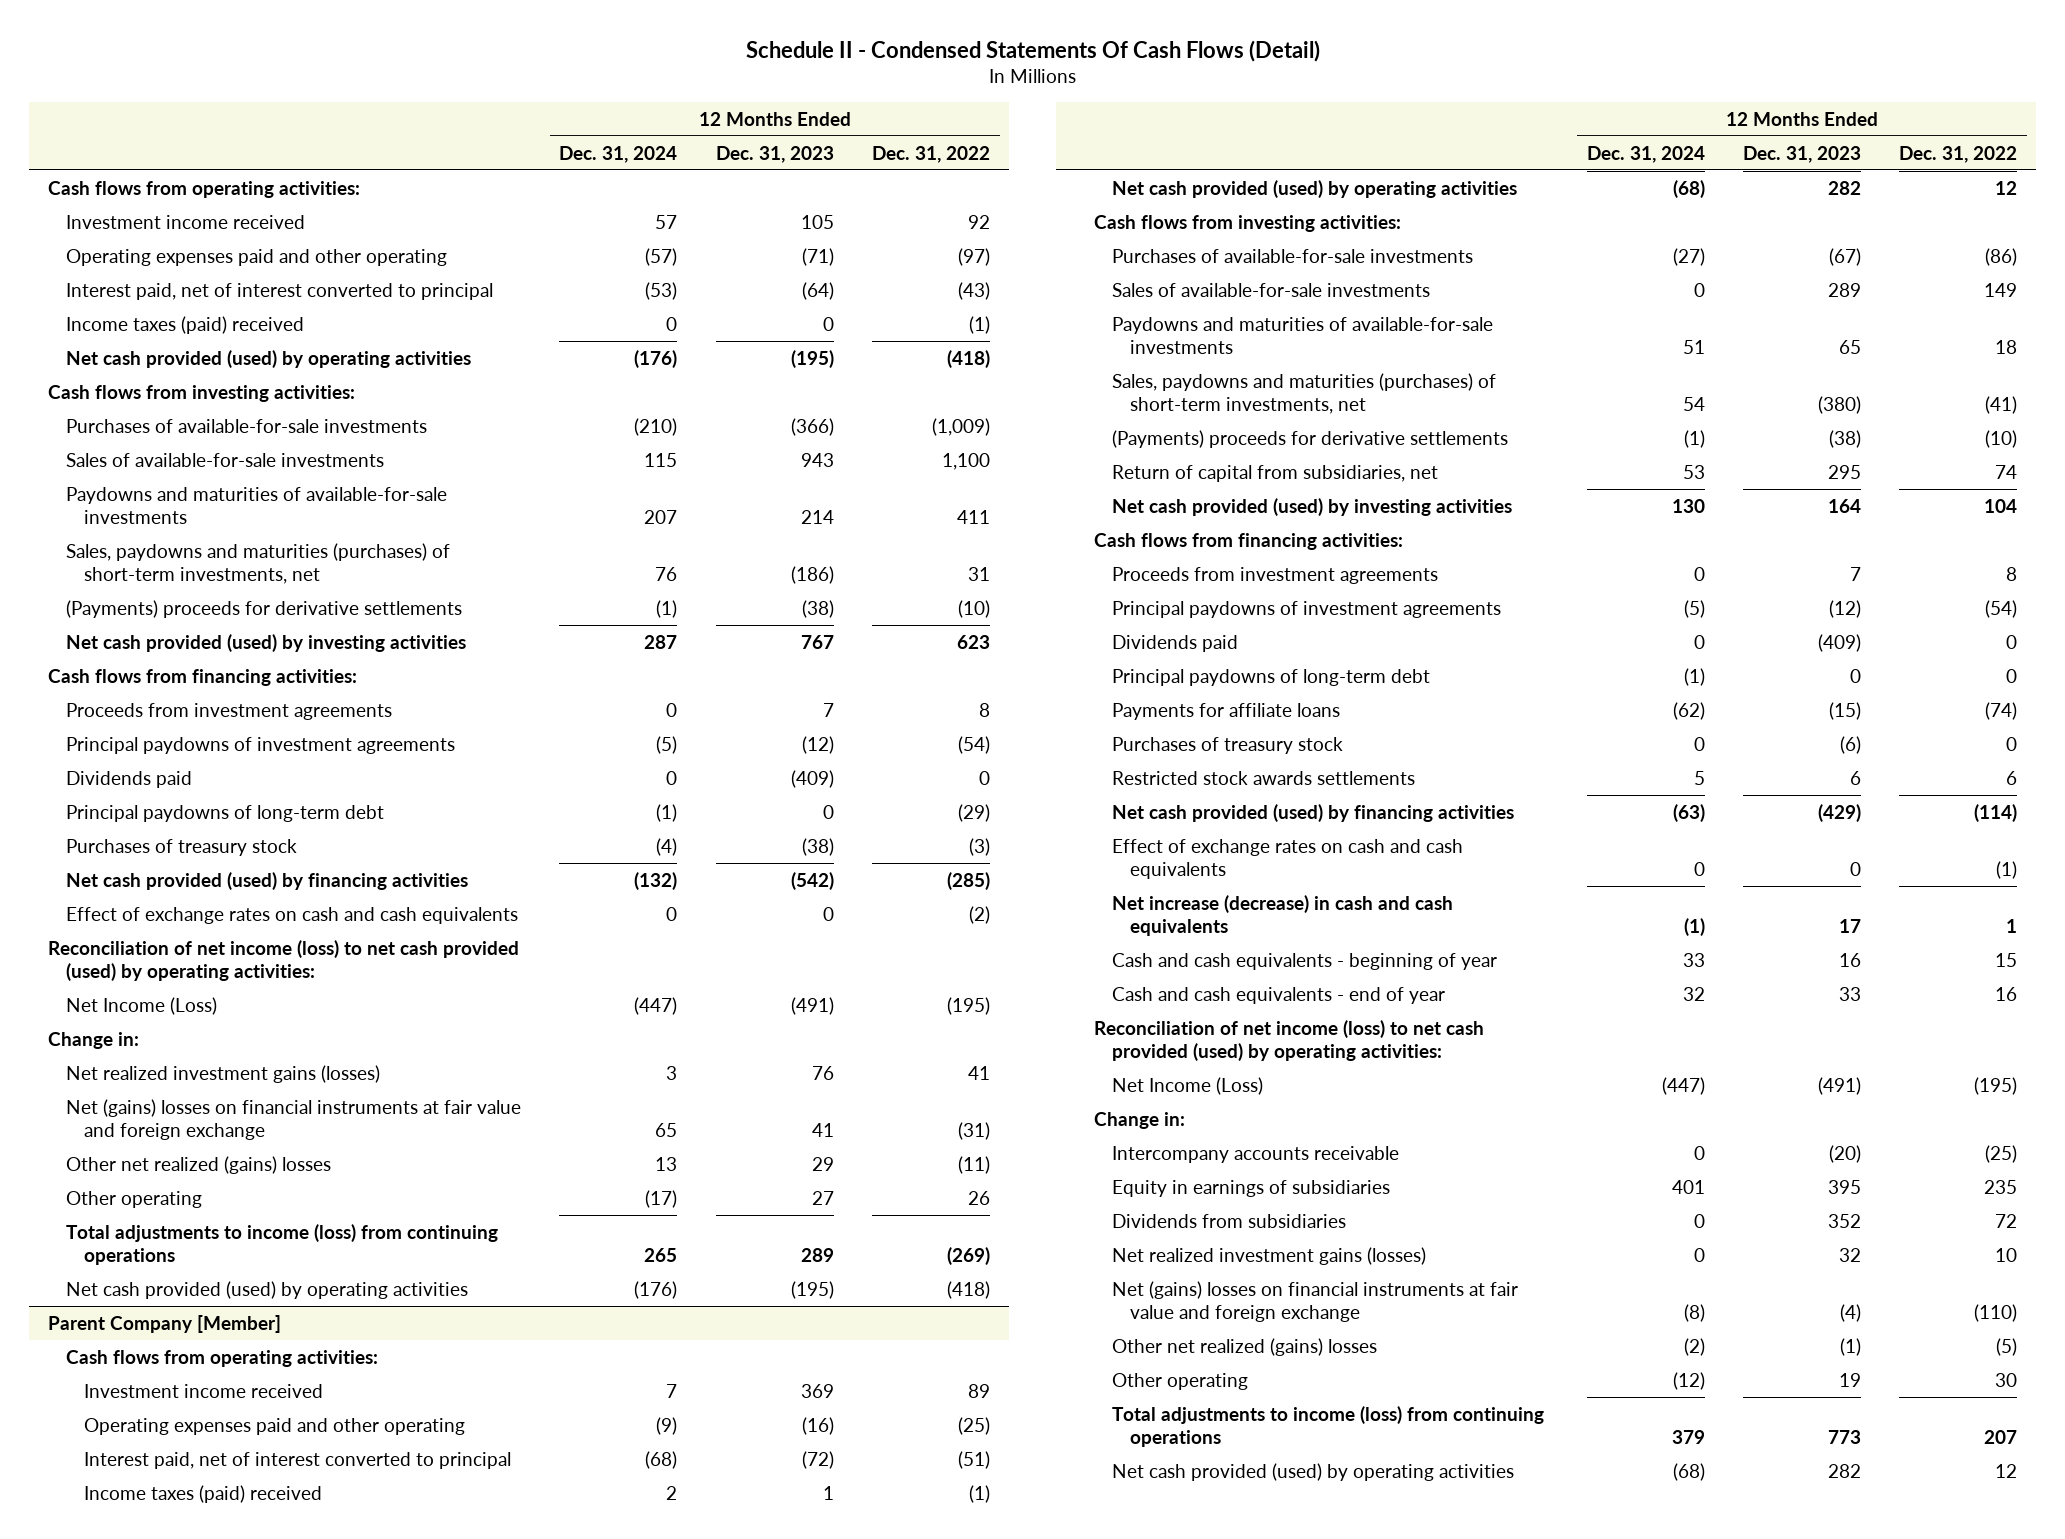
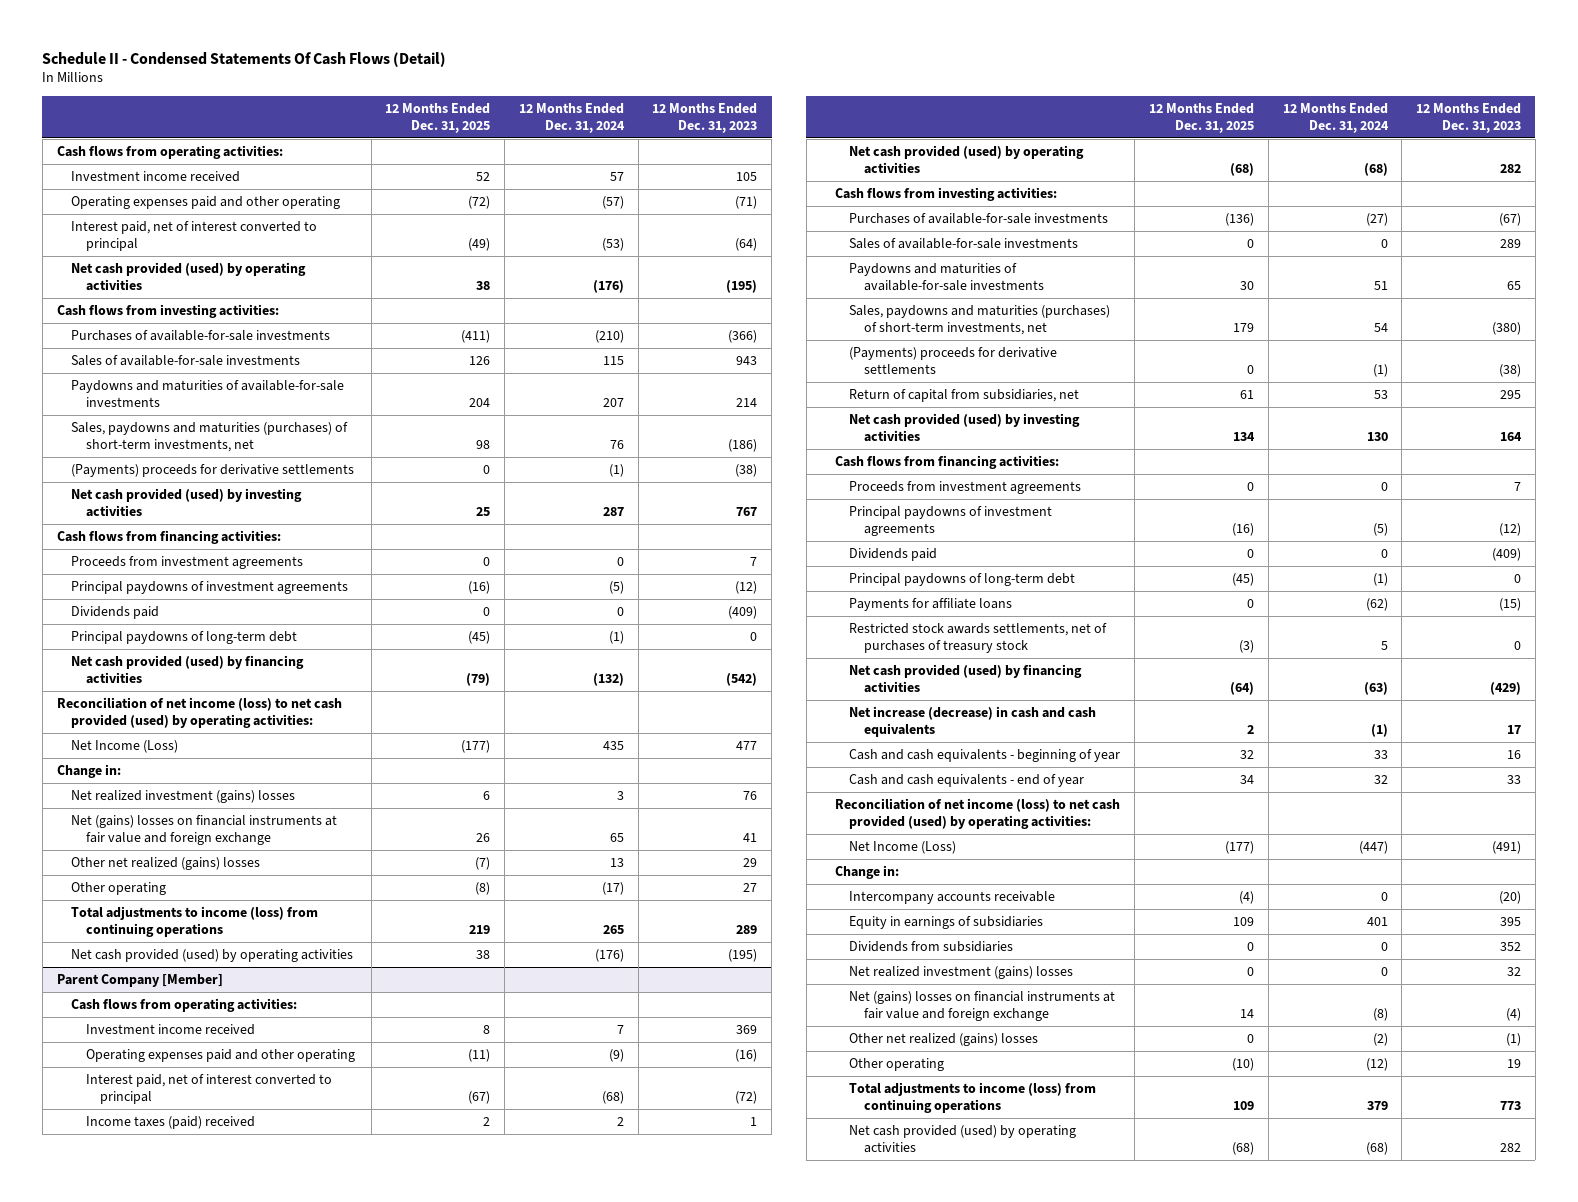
[871,145,990,163] Dec. 31, 2022 -> none
none -> [385,103,491,133] 12 Months Ended Dec. 31, 2025
[66,315,305,334] Income taxes (paid) received -> none
[66,838,298,856] Purchases of treasury stock -> none
[66,906,519,924] Effect of exchange rates on cash and cash equivalents -> none
[634,996,678,1015] (447) -> [602,741,624,751] 435
[790,996,834,1015] (491) -> [736,741,758,751] 477
[66,1064,381,1083] Net realized investment gains (losses) -> [71,790,296,804] Net realized investment (gains) losses
[1111,736,1343,754] Purchases of treasury stock -> none
[1111,770,1415,785] Restricted stock awards settlements -> [849,623,1108,653] Restricted stock awards settlements, net of purchases of treasury stock
[1850,770,1862,785] 6 -> [1514,640,1522,650] 0
[1111,838,1463,880] Effect of exchange rates on cash and cash equivalents -> none
[1111,1246,1426,1265] Net realized investment gains (losses) -> [849,966,1074,980] Net realized investment (gains) losses

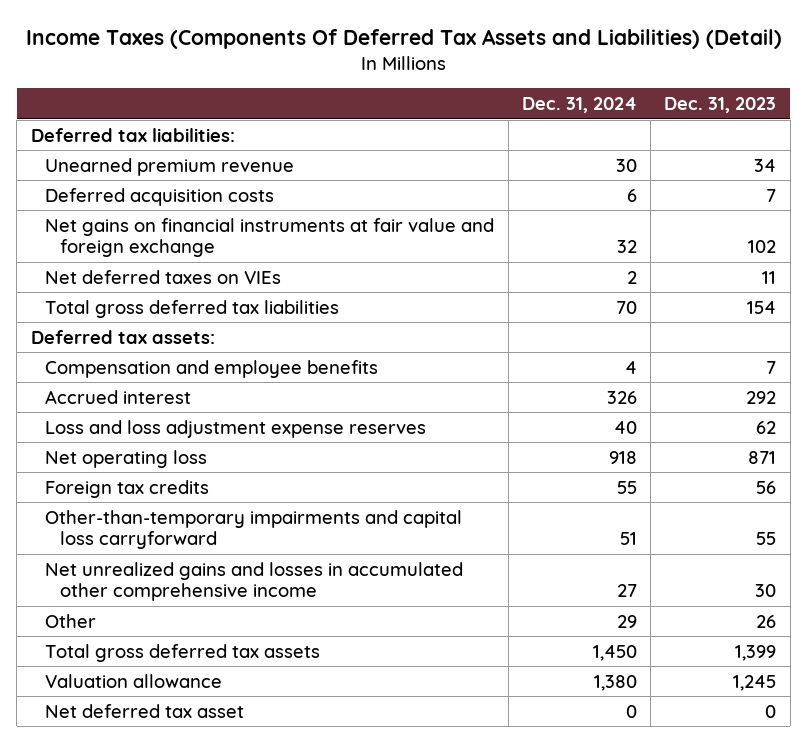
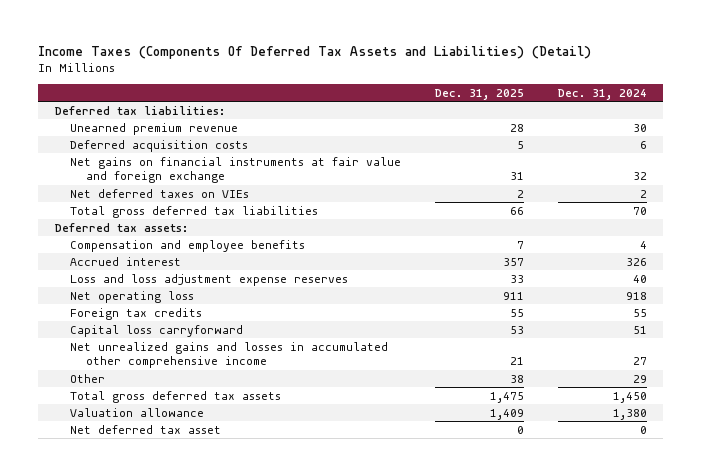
[664,96,777,113] Dec. 31, 2023 -> none
none -> [435,88,525,100] Dec. 31, 2025
[45,509,463,550] Other-than-temporary impairments and capital loss carryforward -> none
none -> [70,324,244,337] Capital loss carryforward

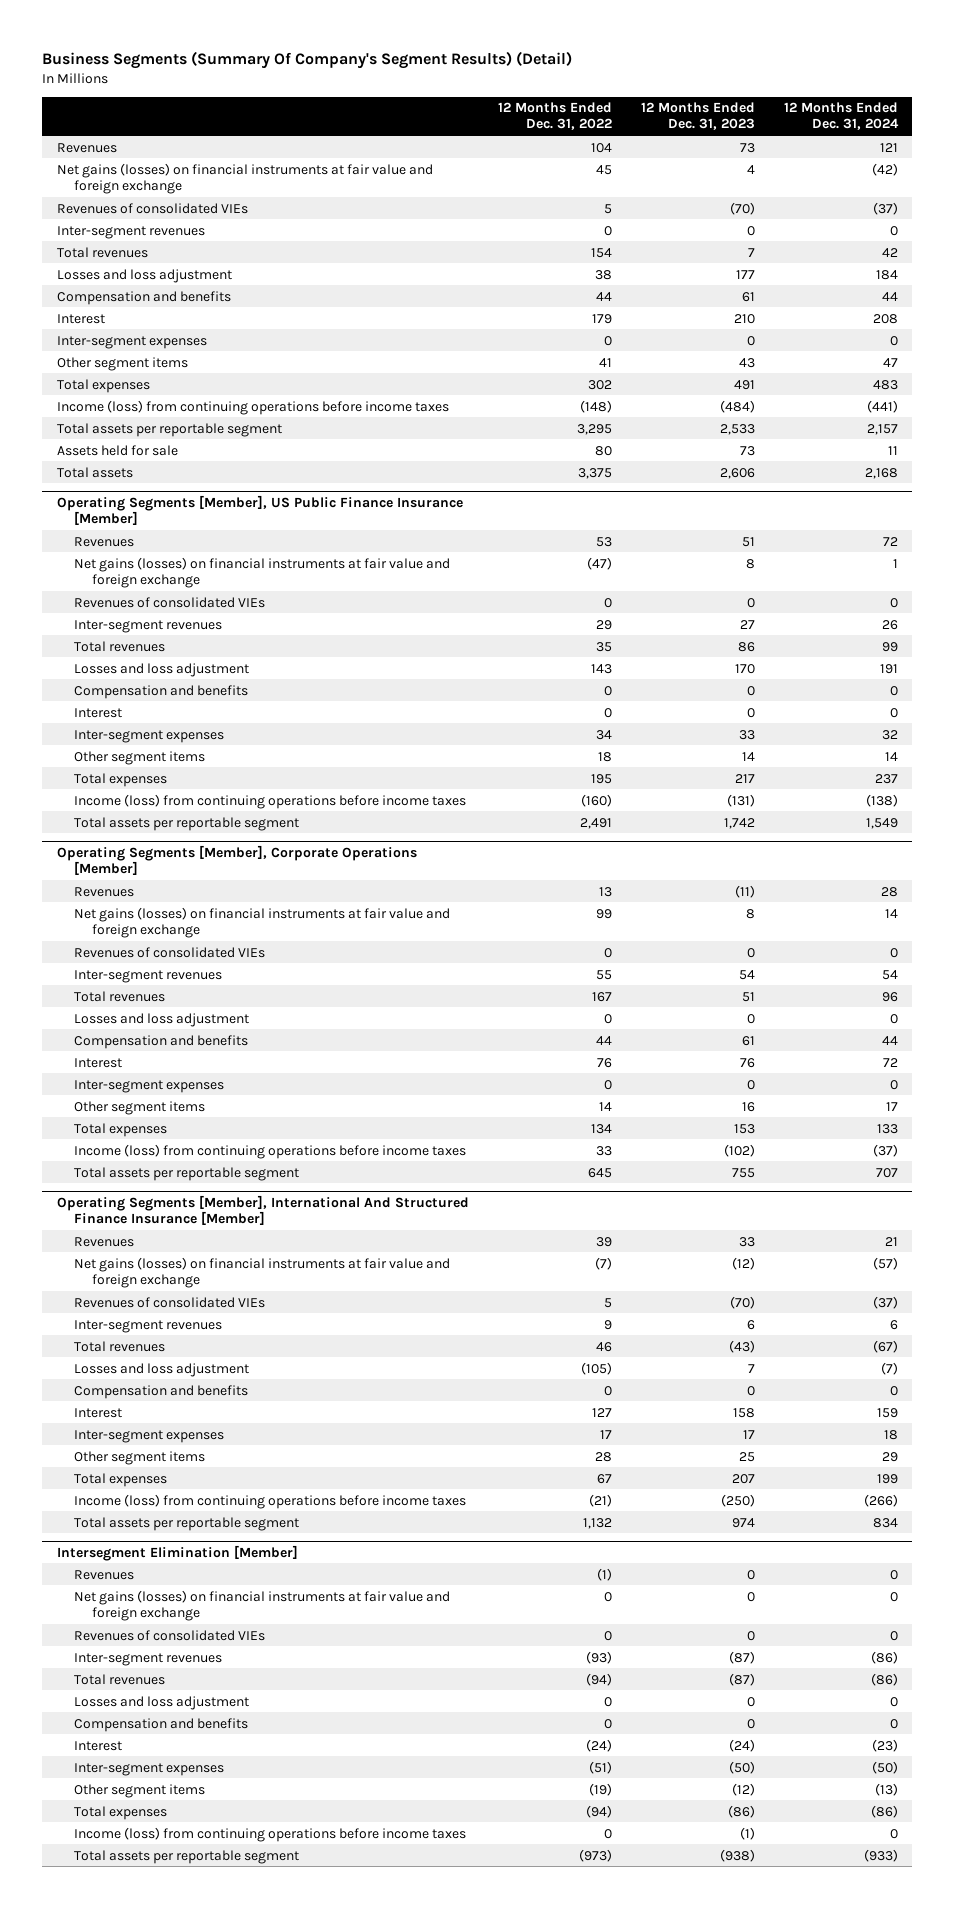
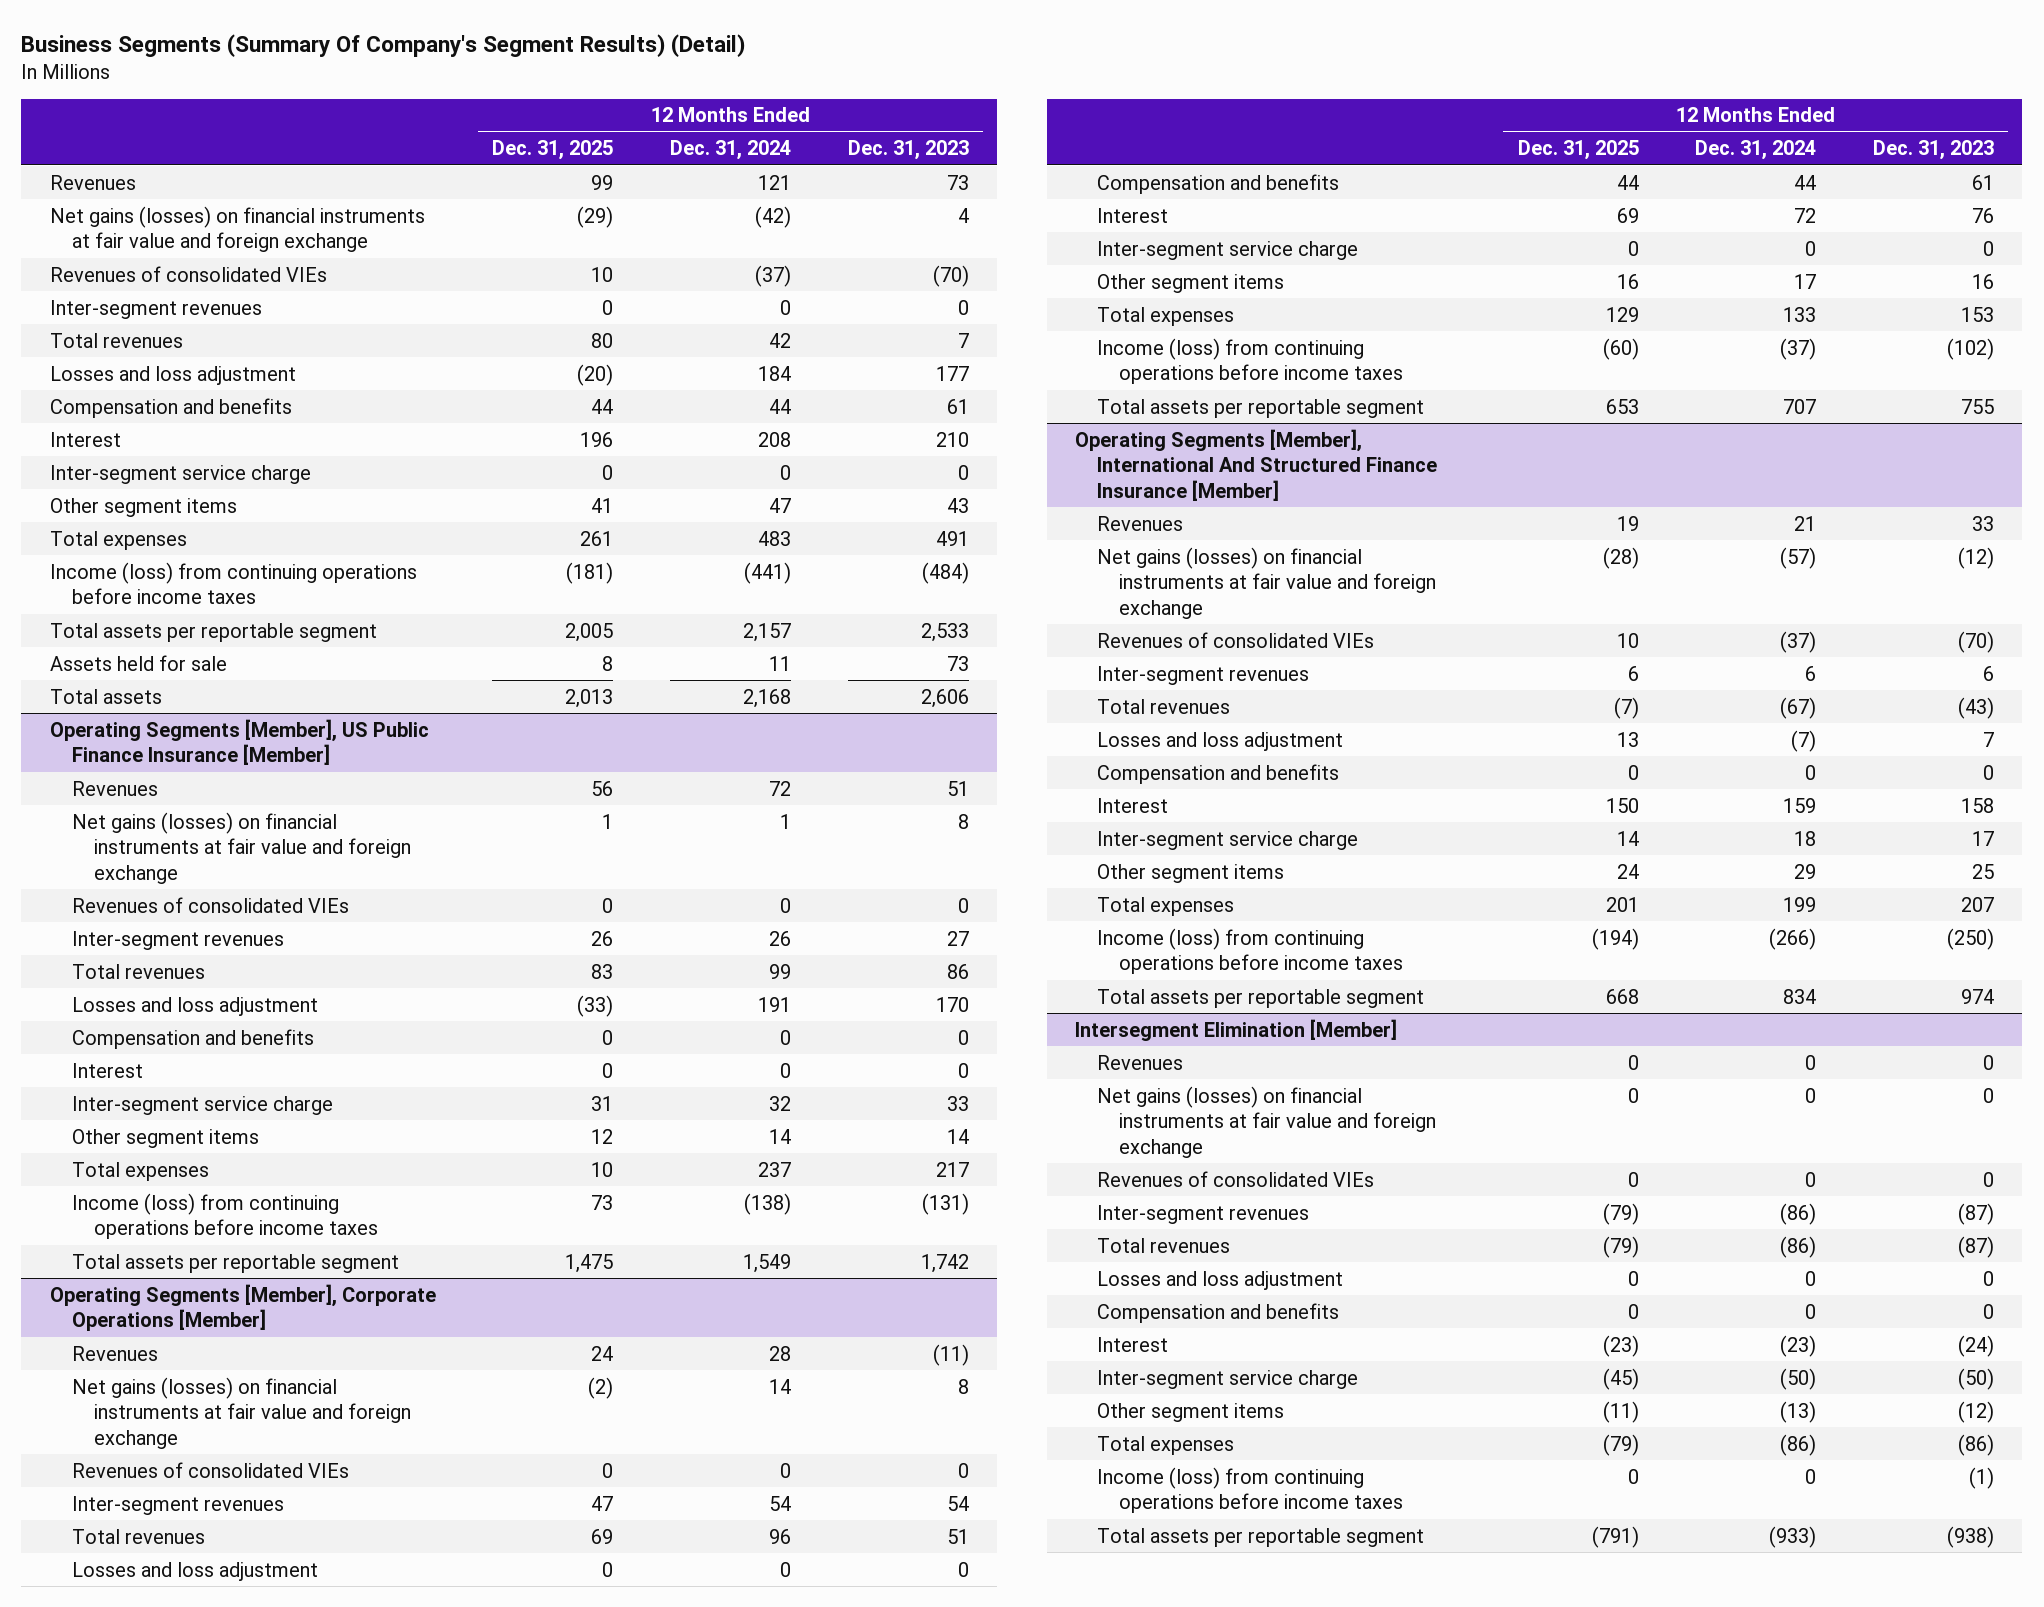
[497,102,612,131] 12 Months Ended Dec. 31, 2022 -> none
none -> [492,140,614,161] Dec. 31, 2025
[56,335,207,349] Inter-segment expenses -> [49,464,311,484] Inter-segment service charge
[74,729,225,743] Inter-segment expenses -> [71,1095,333,1115] Inter-segment service charge
[74,1079,225,1093] Inter-segment expenses -> [1097,240,1359,260] Inter-segment service charge
[74,1429,225,1443] Inter-segment expenses -> [1097,830,1359,850] Inter-segment service charge
[74,1762,225,1776] Inter-segment expenses -> [1097,1369,1359,1389] Inter-segment service charge

